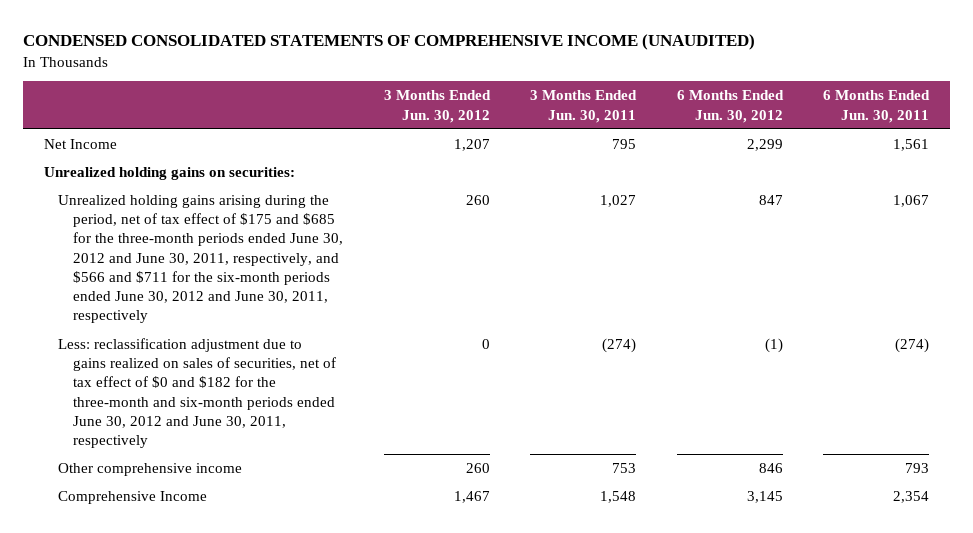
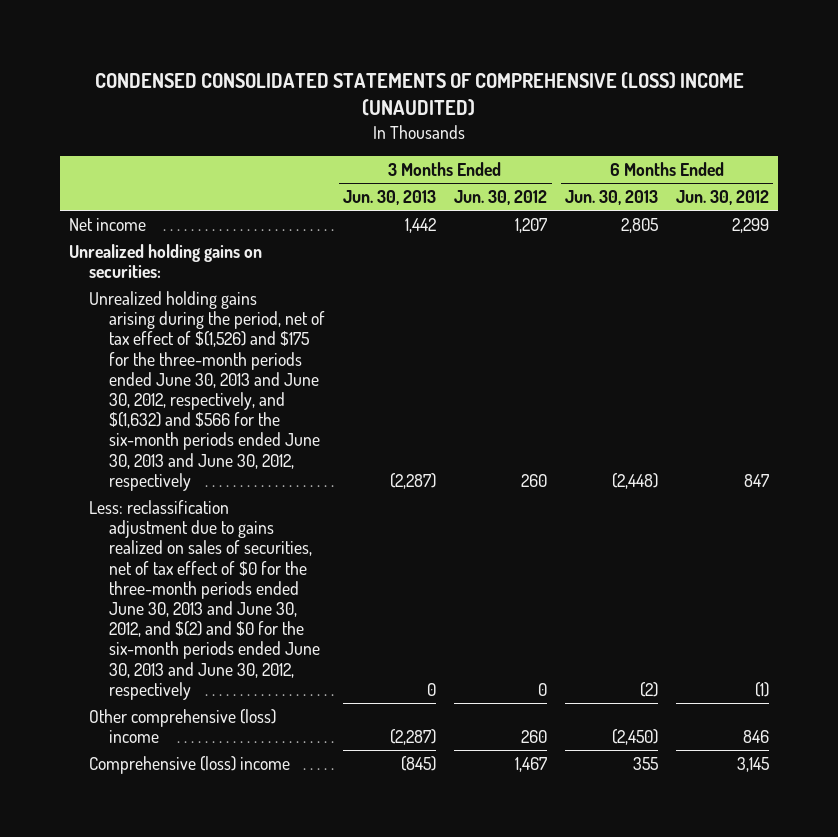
[23,34,756,51] CONDENSED CONSOLIDATED STATEMENTS OF COMPREHENSIVE INCOME (UNAUDITED) -> [95,71,745,116] CONDENSED CONSOLIDATED STATEMENTS OF COMPREHENSIVE (LOSS) INCOME (UNAUDITED)
[530,90,638,123] 3 Months Ended Jun. 30, 2011 -> none
[823,90,931,123] 6 Months Ended Jun. 30, 2011 -> none
none -> [343,190,437,206] Jun. 30, 2013
none -> [564,190,658,206] Jun. 30, 2013
[43,138,117,149] Net Income -> [69,218,147,232] Net income
[58,194,343,324] Unrealized holding gains arising during the period, net of tax effect of $175 and $685 for the three-month periods ended June 30, 2012 and June 30, 2011, respectively, and $566 and $711 for the six-month periods ended June 30, 2012 and June 30, 2011, respectively -> [89,291,326,491] Unrealized holding gains arising during the period, net of tax effect of $(1,526) and $175 for the three-month periods ended June 30, 2013 and June 30, 2012, respectively, and $(1,632) and $566 for the six-month periods ended June 30, 2013 and June 30, 2012, respectively
[58,337,336,449] Less: reclassification adjustment due to gains realized on sales of securities, net of tax effect of $0 and $182 for the three-month and six-month periods ended June 30, 2012 and June 30, 2011, respectively -> [89,500,321,700] Less: reclassification adjustment due to gains realized on sales of securities, net of tax effect of $0 for the three-month periods ended June 30, 2013 and June 30, 2012, and $(2) and $0 for the six-month periods ended June 30, 2013 and June 30, 2012, respectively
[58,462,243,476] Other comprehensive income -> [89,709,277,744] Other comprehensive (loss) income
[58,490,208,504] Comprehensive Income -> [89,756,291,775] Comprehensive (loss) income

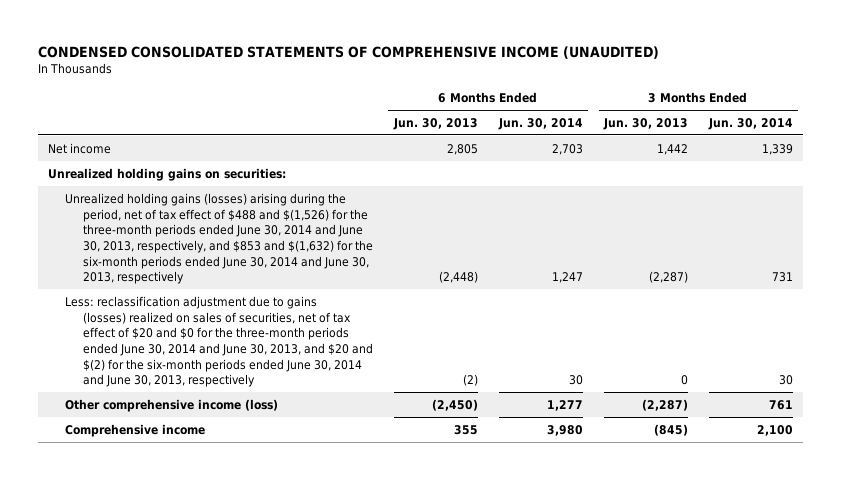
[95,71,745,116] CONDENSED CONSOLIDATED STATEMENTS OF COMPREHENSIVE (LOSS) INCOME (UNAUDITED) -> [37,45,659,59] CONDENSED CONSOLIDATED STATEMENTS OF COMPREHENSIVE INCOME (UNAUDITED)
[454,190,548,206] Jun. 30, 2012 -> none
[675,190,769,206] Jun. 30, 2012 -> none
none -> [497,117,583,130] Jun. 30, 2014
none -> [707,117,793,130] Jun. 30, 2014
[89,291,326,491] Unrealized holding gains arising during the period, net of tax effect of $(1,526) and $175 for the three-month periods ended June 30, 2013 and June 30, 2012, respectively, and $(1,632) and $566 for the six-month periods ended June 30, 2013 and June 30, 2012, respectively -> [65,192,373,285] Unrealized holding gains (losses) arising during the period, net of tax effect of $488 and $(1,526) for the three-month periods ended June 30, 2014 and June 30, 2013, respectively, and $853 and $(1,632) for the six-month periods ended June 30, 2014 and June 30, 2013, respectively
[89,500,321,700] Less: reclassification adjustment due to gains realized on sales of securities, net of tax effect of $0 for the three-month periods ended June 30, 2013 and June 30, 2012, and $(2) and $0 for the six-month periods ended June 30, 2013 and June 30, 2012, respectively -> [65,295,373,388] Less: reclassification adjustment due to gains (losses) realized on sales of securities, net of tax effect of $20 and $0 for the three-month periods ended June 30, 2014 and June 30, 2013, and $20 and $(2) for the six-month periods ended June 30, 2014 and June 30, 2013, respectively
[89,709,277,744] Other comprehensive (loss) income -> [65,398,279,412] Other comprehensive income (loss)
[89,756,291,775] Comprehensive (loss) income -> [65,423,206,437] Comprehensive income

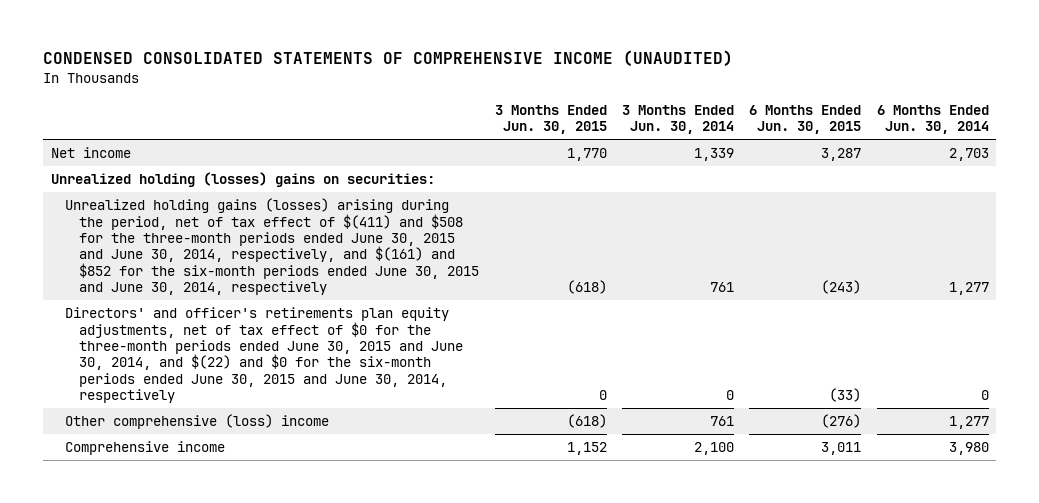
[392,117,478,130] Jun. 30, 2013 -> none
[602,117,688,130] Jun. 30, 2013 -> none
none -> [494,104,607,134] 3 Months Ended Jun. 30, 2015
none -> [749,104,862,134] 6 Months Ended Jun. 30, 2015
[65,295,373,388] Less: reclassification adjustment due to gains (losses) realized on sales of securities, net of tax effect of $20 and $0 for the three-month periods ended June 30, 2014 and June 30, 2013, and $20 and $(2) for the six-month periods ended June 30, 2014 and June 30, 2013, respectively -> none
[48,167,287,181] Unrealized holding gains on securities: -> [50,172,435,188] Unrealized holding (losses) gains on securities:
[65,192,373,285] Unrealized holding gains (losses) arising during the period, net of tax effect of $488 and $(1,526) for the three-month periods ended June 30, 2014 and June 30, 2013, respectively, and $853 and $(1,632) for the six-month periods ended June 30, 2014 and June 30, 2013, respectively -> [64,198,480,296] Unrealized holding gains (losses) arising during the period, net of tax effect of $(411) and $508 for the three-month periods ended June 30, 2015 and June 30, 2014, respectively, and $(161) and $852 for the six-month periods ended June 30, 2015 and June 30, 2014, respectively
[551,272,583,284] 1,247 -> [948,282,989,296] 1,277
[771,272,793,283] 731 -> [709,282,734,293] 761
none -> [64,307,464,404] Directors' and officer's retirements plan equity adjustments, net of tax effect of $0 for the three-month periods ended June 30, 2015 and June 30, 2014, and $(22) and $0 for the six-month periods ended June 30, 2015 and June 30, 2014, respectively
[65,398,279,412] Other comprehensive income (loss) -> [64,414,329,430] Other comprehensive (loss) income

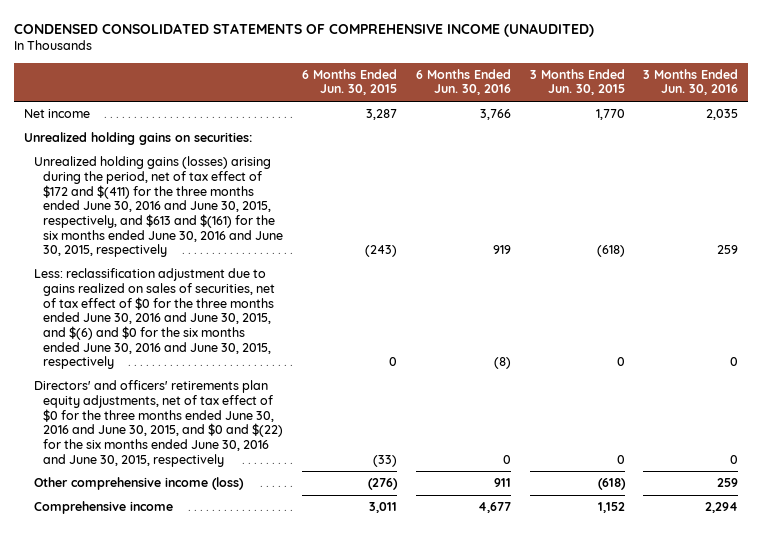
[621,104,734,134] 3 Months Ended Jun. 30, 2014 -> none
[876,104,989,134] 6 Months Ended Jun. 30, 2014 -> none
none -> [415,68,511,96] 6 Months Ended Jun. 30, 2016
none -> [643,68,739,96] 3 Months Ended Jun. 30, 2016
[50,172,435,188] Unrealized holding (losses) gains on securities: -> [23,132,252,146] Unrealized holding gains on securities:
[64,198,480,296] Unrealized holding gains (losses) arising during the period, net of tax effect of $(411) and $508 for the three-month periods ended June 30, 2015 and June 30, 2014, respectively, and $(161) and $852 for the six-month periods ended June 30, 2015 and June 30, 2014, respectively -> [33,156,284,258] Unrealized holding gains (losses) arising during the period, net of tax effect of $172 and $(411) for the three months ended June 30, 2016 and June 30, 2015, respectively, and $613 and $(161) for the six months ended June 30, 2016 and June 30, 2015, respectively
none -> [33,268,276,370] Less: reclassification adjustment due to gains realized on sales of securities, net of tax effect of $0 for the three months ended June 30, 2016 and June 30, 2015, and $(6) and $0 for the six months ended June 30, 2016 and June 30, 2015, respectively
[64,307,464,404] Directors' and officer's retirements plan equity adjustments, net of tax effect of $0 for the three-month periods ended June 30, 2015 and June 30, 2014, and $(22) and $0 for the six-month periods ended June 30, 2015 and June 30, 2014, respectively -> [33,380,284,467] Directors' and officers' retirements plan equity adjustments, net of tax effect of $0 for the three months ended June 30, 2016 and June 30, 2015, and $0 and $(22) for the six months ended June 30, 2016 and June 30, 2015, respectively
[64,414,329,430] Other comprehensive (loss) income -> [33,477,244,491] Other comprehensive income (loss)

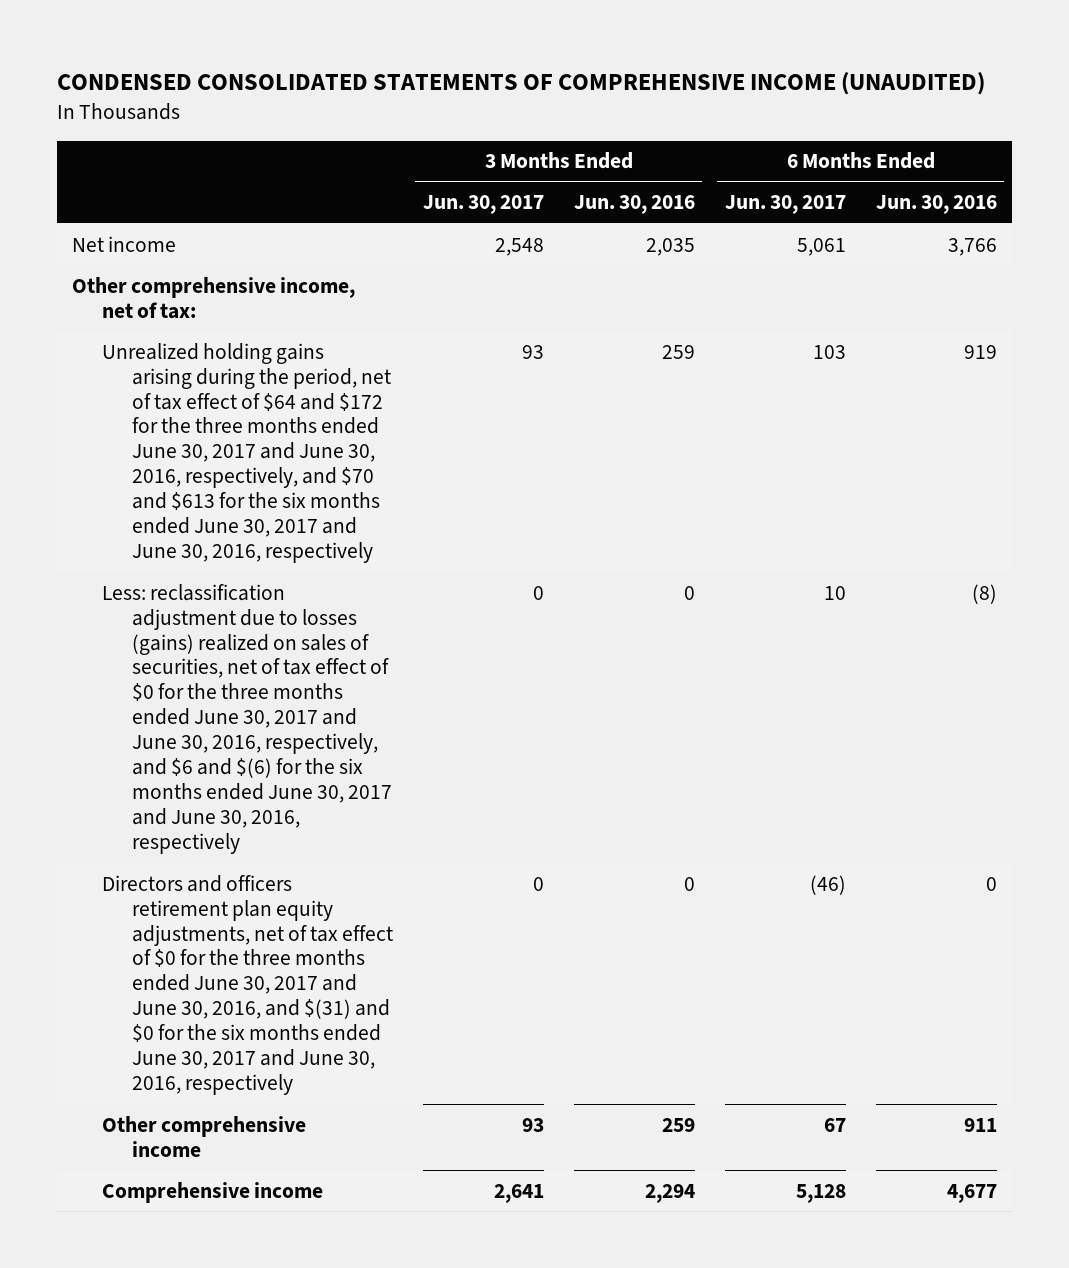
[302,68,398,96] 6 Months Ended Jun. 30, 2015 -> none
[529,68,625,96] 3 Months Ended Jun. 30, 2015 -> none
none -> [422,195,544,215] Jun. 30, 2017
none -> [724,195,846,215] Jun. 30, 2017
[23,132,252,146] Unrealized holding gains on securities: -> none
none -> [72,276,356,319] Other comprehensive income, net of tax:
[33,156,284,258] Unrealized holding gains (losses) arising during the period, net of tax effect of $172 and $(411) for the three months ended June 30, 2016 and June 30, 2015, respectively, and $613 and $(161) for the six months ended June 30, 2016 and June 30, 2015, respectively -> [101,342,391,564] Unrealized holding gains arising during the period, net of tax effect of $64 and $172 for the three months ended June 30, 2017 and June 30, 2016, respectively, and $70 and $613 for the six months ended June 30, 2017 and June 30, 2016, respectively
[33,268,276,370] Less: reclassification adjustment due to gains realized on sales of securities, net of tax effect of $0 for the three months ended June 30, 2016 and June 30, 2015, and $(6) and $0 for the six months ended June 30, 2016 and June 30, 2015, respectively -> [101,583,392,855] Less: reclassification adjustment due to losses (gains) realized on sales of securities, net of tax effect of $0 for the three months ended June 30, 2017 and June 30, 2016, respectively, and $6 and $(6) for the six months ended June 30, 2017 and June 30, 2016, respectively
[33,380,284,467] Directors' and officers' retirements plan equity adjustments, net of tax effect of $0 for the three months ended June 30, 2016 and June 30, 2015, and $0 and $(22) for the six months ended June 30, 2016 and June 30, 2015, respectively -> [101,874,393,1096] Directors and officers retirement plan equity adjustments, net of tax effect of $0 for the three months ended June 30, 2017 and June 30, 2016, and $(31) and $0 for the six months ended June 30, 2017 and June 30, 2016, respectively
[33,477,244,491] Other comprehensive income (loss) -> [101,1115,306,1157] Other comprehensive income

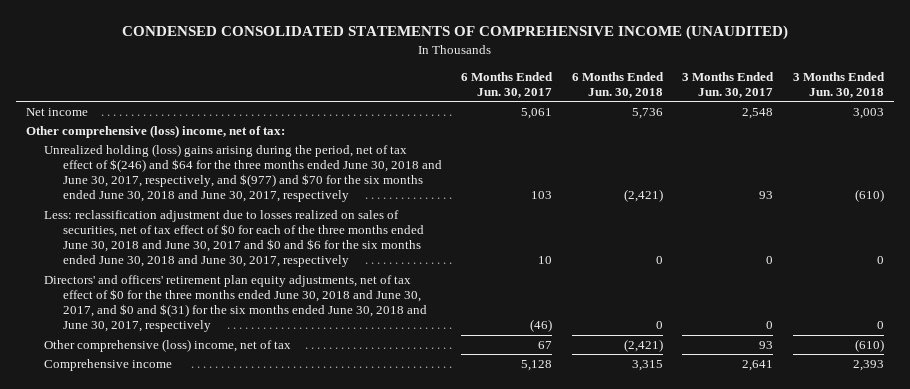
[573,195,695,215] Jun. 30, 2016 -> none
[875,195,997,215] Jun. 30, 2016 -> none
none -> [571,71,664,98] 6 Months Ended Jun. 30, 2018
none -> [792,71,885,98] 3 Months Ended Jun. 30, 2018
[72,276,356,319] Other comprehensive income, net of tax: -> [25,124,285,138] Other comprehensive (loss) income, net of tax:
[101,342,391,564] Unrealized holding gains arising during the period, net of tax effect of $64 and $172 for the three months ended June 30, 2017 and June 30, 2016, respectively, and $70 and $613 for the six months ended June 30, 2017 and June 30, 2016, respectively -> [44,143,442,203] Unrealized holding (loss) gains arising during the period, net of tax effect of $(246) and $64 for the three months ended June 30, 2018 and June 30, 2017, respectively, and $(977) and $70 for the six months ended June 30, 2018 and June 30, 2017, respectively
[101,583,392,855] Less: reclassification adjustment due to losses (gains) realized on sales of securities, net of tax effect of $0 for the three months ended June 30, 2017 and June 30, 2016, respectively, and $6 and $(6) for the six months ended June 30, 2017 and June 30, 2016, respectively -> [44,209,424,268] Less: reclassification adjustment due to losses realized on sales of securities, net of tax effect of $0 for each of the three months ended June 30, 2018 and June 30, 2017 and $0 and $6 for the six months ended June 30, 2018 and June 30, 2017, respectively
[101,874,393,1096] Directors and officers retirement plan equity adjustments, net of tax effect of $0 for the three months ended June 30, 2017 and June 30, 2016, and $(31) and $0 for the six months ended June 30, 2017 and June 30, 2016, respectively -> [44,274,427,333] Directors' and officers' retirement plan equity adjustments, net of tax effect of $0 for the three months ended June 30, 2018 and June 30, 2017, and $0 and $(31) for the six months ended June 30, 2018 and June 30, 2017, respectively
[101,1115,306,1157] Other comprehensive income -> [44,338,292,352] Other comprehensive (loss) income, net of tax

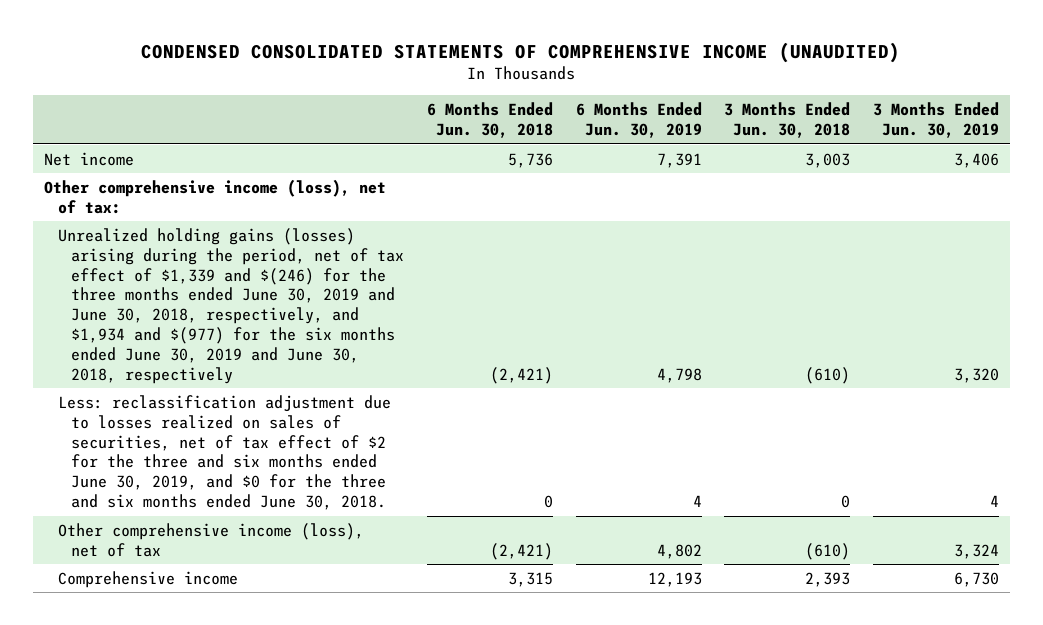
[461,71,554,98] 6 Months Ended Jun. 30, 2017 -> none
[682,71,775,98] 3 Months Ended Jun. 30, 2017 -> none
none -> [575,102,702,139] 6 Months Ended Jun. 30, 2019
none -> [872,102,999,139] 3 Months Ended Jun. 30, 2019
[44,274,427,333] Directors' and officers' retirement plan equity adjustments, net of tax effect of $0 for the three months ended June 30, 2018 and June 30, 2017, and $0 and $(31) for the six months ended June 30, 2018 and June 30, 2017, respectively -> none
[25,124,285,138] Other comprehensive (loss) income, net of tax: -> [44,178,387,214] Other comprehensive income (loss), net of tax:
[44,143,442,203] Unrealized holding (loss) gains arising during the period, net of tax effect of $(246) and $64 for the three months ended June 30, 2018 and June 30, 2017, respectively, and $(977) and $70 for the six months ended June 30, 2018 and June 30, 2017, respectively -> [57,227,405,384] Unrealized holding gains (losses) arising during the period, net of tax effect of $1,339 and $(246) for the three months ended June 30, 2019 and June 30, 2018, respectively, and $1,934 and $(977) for the six months ended June 30, 2019 and June 30, 2018, respectively
[44,209,424,268] Less: reclassification adjustment due to losses realized on sales of securities, net of tax effect of $0 for each of the three months ended June 30, 2018 and June 30, 2017 and $0 and $6 for the six months ended June 30, 2018 and June 30, 2017, respectively -> [57,394,391,511] Less: reclassification adjustment due to losses realized on sales of securities, net of tax effect of $2 for the three and six months ended June 30, 2019, and $0 for the three and six months ended June 30, 2018.
[44,338,292,352] Other comprehensive (loss) income, net of tax -> [57,522,364,557] Other comprehensive income (loss), net of tax

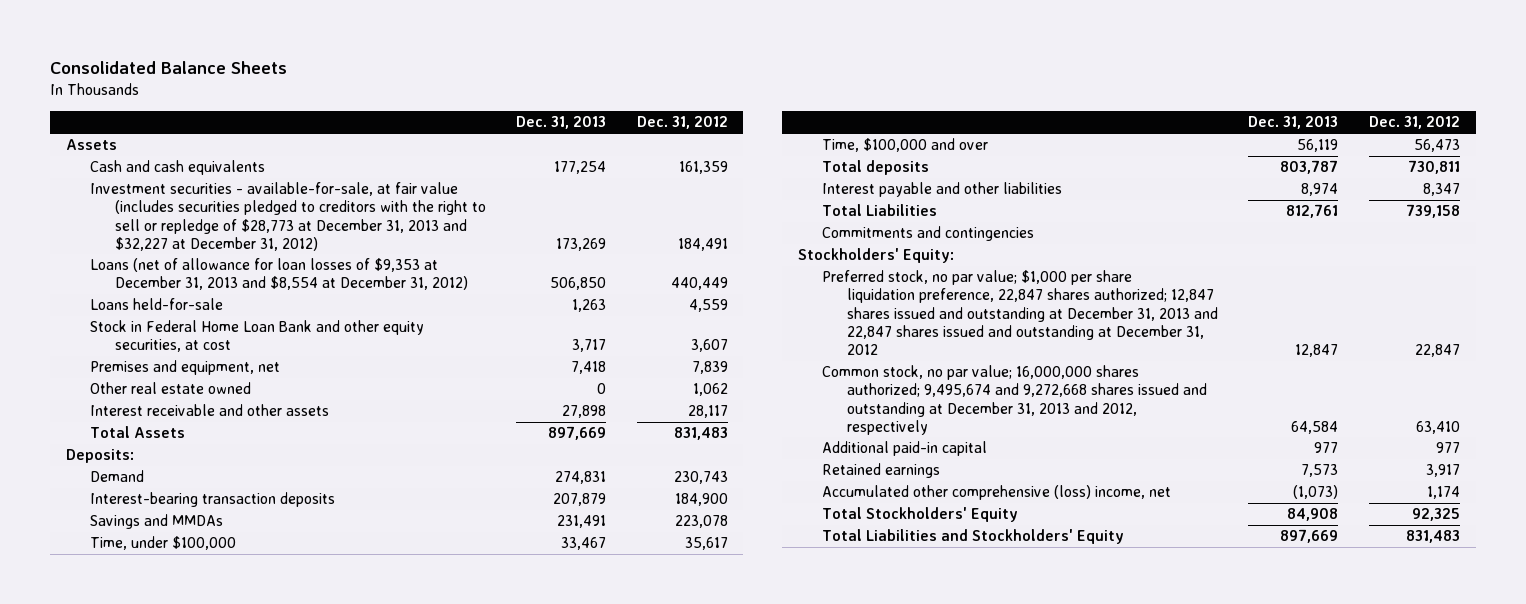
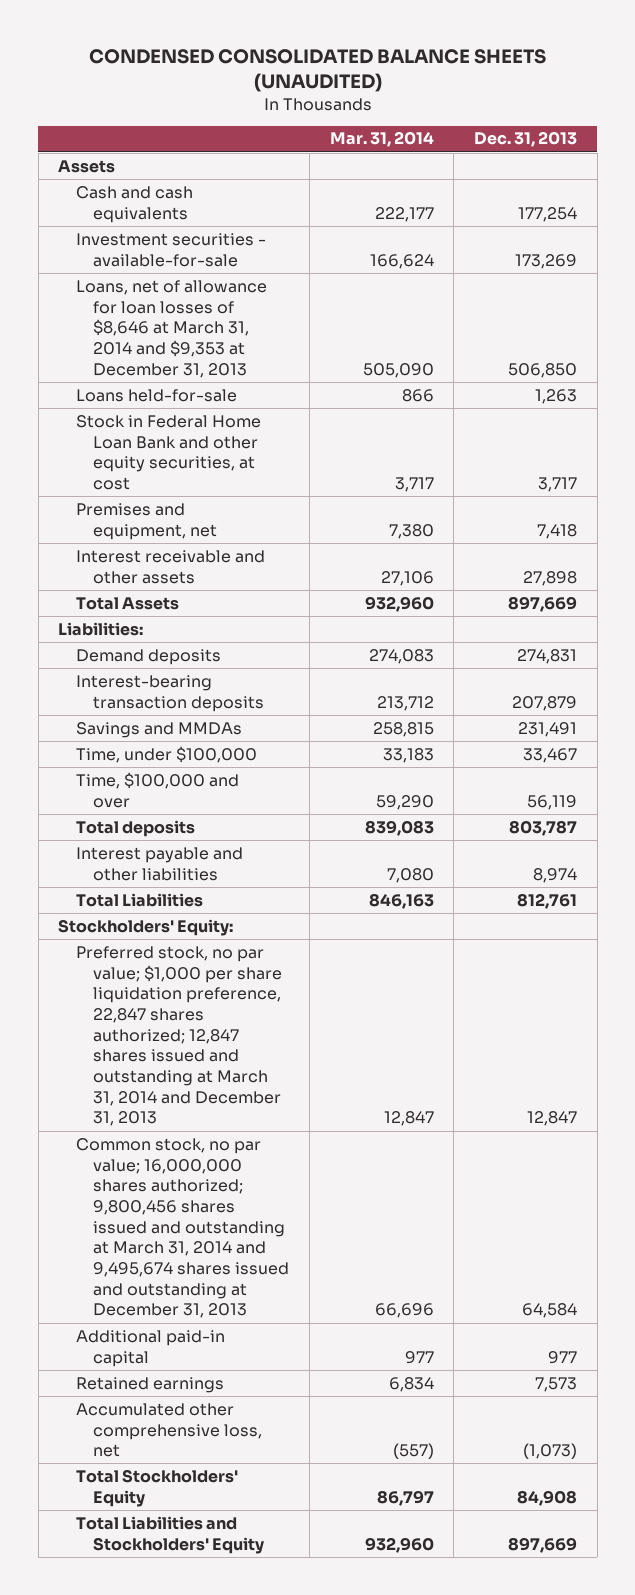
[50,61,288,75] Consolidated Balance Sheets -> [88,48,546,92] CONDENSED CONSOLIDATED BALANCE SHEETS (UNAUDITED)
[637,116,729,130] Dec. 31, 2012 -> none
none -> [329,131,434,148] Mar. 31, 2014
[90,182,486,251] Investment securities - available-for-sale, at fair value (includes securities pledged to creditors with the right to sell or repledge of $28,773 at December 31, 2013 and $32,227 at December 31, 2012) -> [75,232,266,267] Investment securities - available-for-sale
[90,258,468,291] Loans (net of allowance for loan losses of $9,353 at December 31, 2013 and $8,554 at December 31, 2012) -> [75,279,267,378] Loans, net of allowance for loan losses of $8,646 at March 31, 2014 and $9,353 at December 31, 2013
[90,382,252,395] Other real estate owned -> none
[65,449,134,464] Deposits: -> none
none -> [58,621,144,636] Liabilities:
[90,470,145,483] Demand -> [75,648,221,665] Demand deposits
[822,226,1035,242] Commitments and contingencies -> none
[822,270,1218,355] Preferred stock, no par value; $1,000 per share liquidation preference, 22,847 shares authorized; 12,847 shares issued and outstanding at December 31, 2013 and 22,847 shares issued and outstanding at December 31, 2012 -> [75,945,282,1127] Preferred stock, no par value; $1,000 per share liquidation preference, 22,847 shares authorized; 12,847 shares issued and outstanding at March 31, 2014 and December 31, 2013
[822,365,1207,435] Common stock, no par value; 16,000,000 shares authorized; 9,495,674 and 9,272,668 shares issued and outstanding at December 31, 2013 and 2012, respectively -> [75,1137,289,1319] Common stock, no par value; 16,000,000 shares authorized; 9,800,456 shares issued and outstanding at March 31, 2014 and 9,495,674 shares issued and outstanding at December 31, 2013
[822,485,1172,501] Accumulated other comprehensive (loss) income, net -> [75,1402,262,1458] Accumulated other comprehensive loss, net

